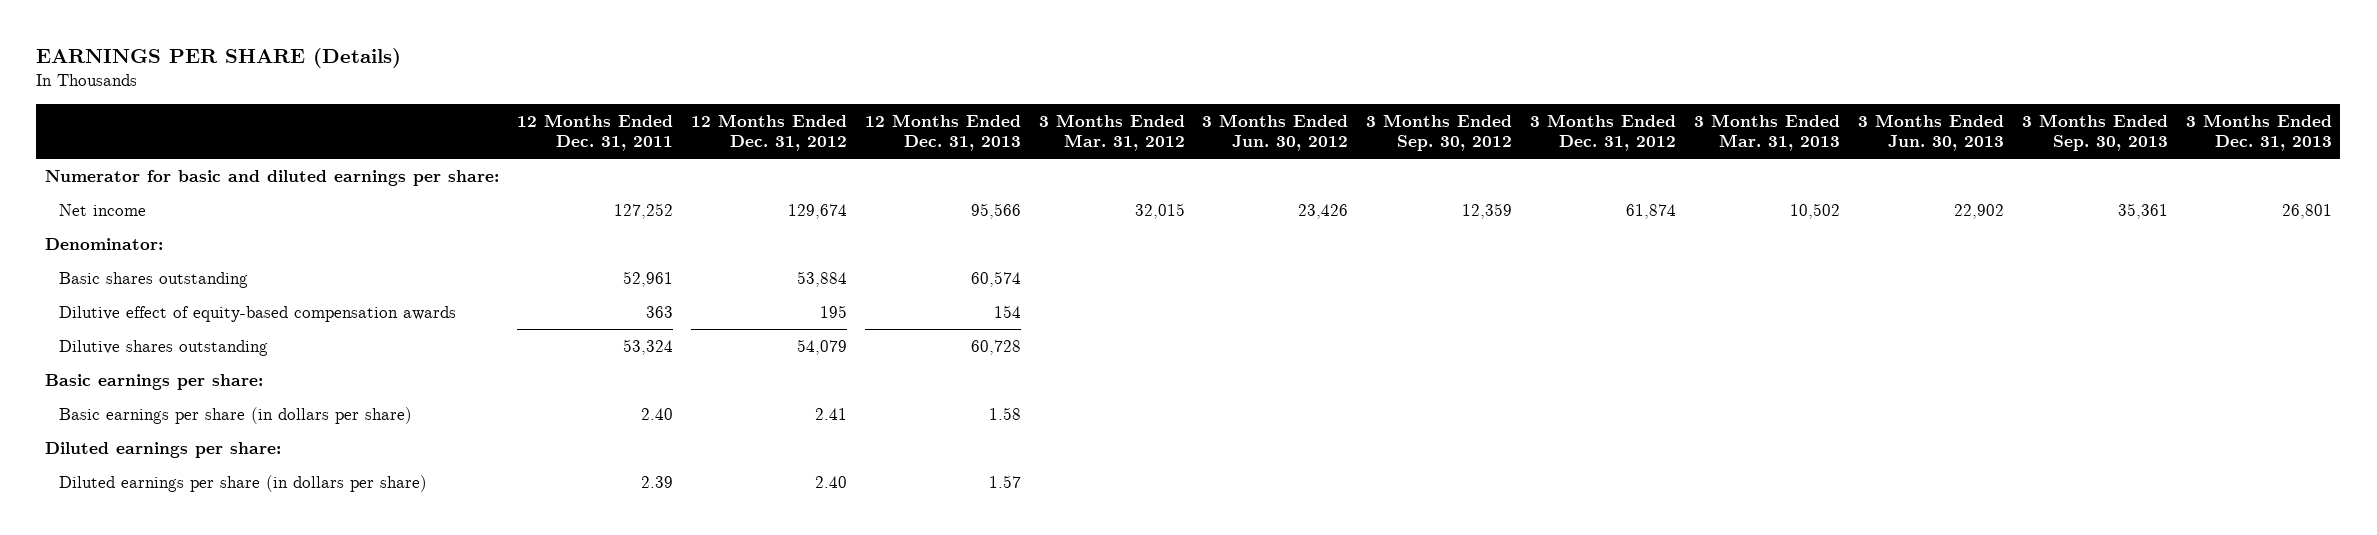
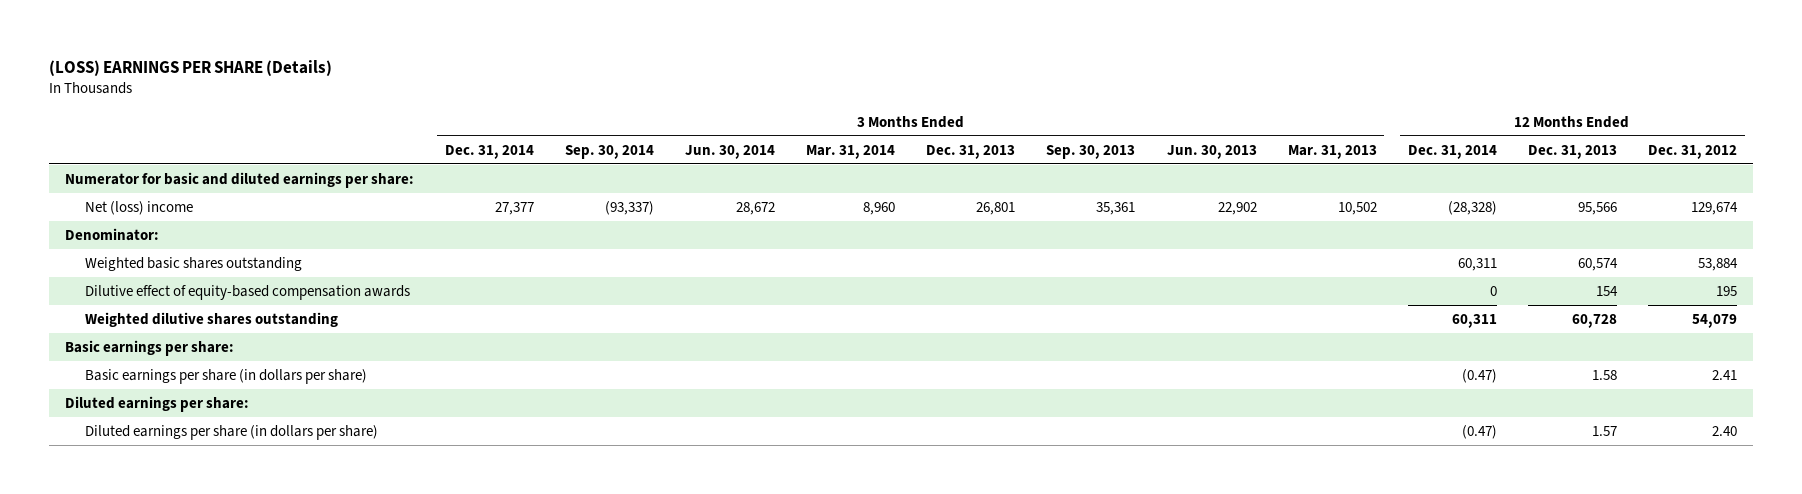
[36,48,402,69] EARNINGS PER SHARE (Details) -> [49,59,333,76] (LOSS) EARNINGS PER SHARE (Details)
[517,113,674,152] 12 Months Ended Dec. 31, 2011 -> none
[1038,113,1185,152] 3 Months Ended Mar. 31, 2012 -> none
[1202,113,1349,152] 3 Months Ended Jun. 30, 2012 -> none
[1366,113,1513,152] 3 Months Ended Sep. 30, 2012 -> none
[1530,113,1677,152] 3 Months Ended Dec. 31, 2012 -> none
none -> [444,144,534,159] Dec. 31, 2014
none -> [565,144,655,159] Sep. 30, 2014
none -> [685,144,776,159] Jun. 30, 2014
none -> [806,144,896,159] Mar. 31, 2014
none -> [1407,144,1497,159] Dec. 31, 2014
[58,204,146,217] Net income -> [84,200,193,215] Net (loss) income
[58,272,248,289] Basic shares outstanding -> [84,256,302,271] Weighted basic shares outstanding
[58,340,268,357] Dilutive shares outstanding -> [84,311,338,327] Weighted dilutive shares outstanding

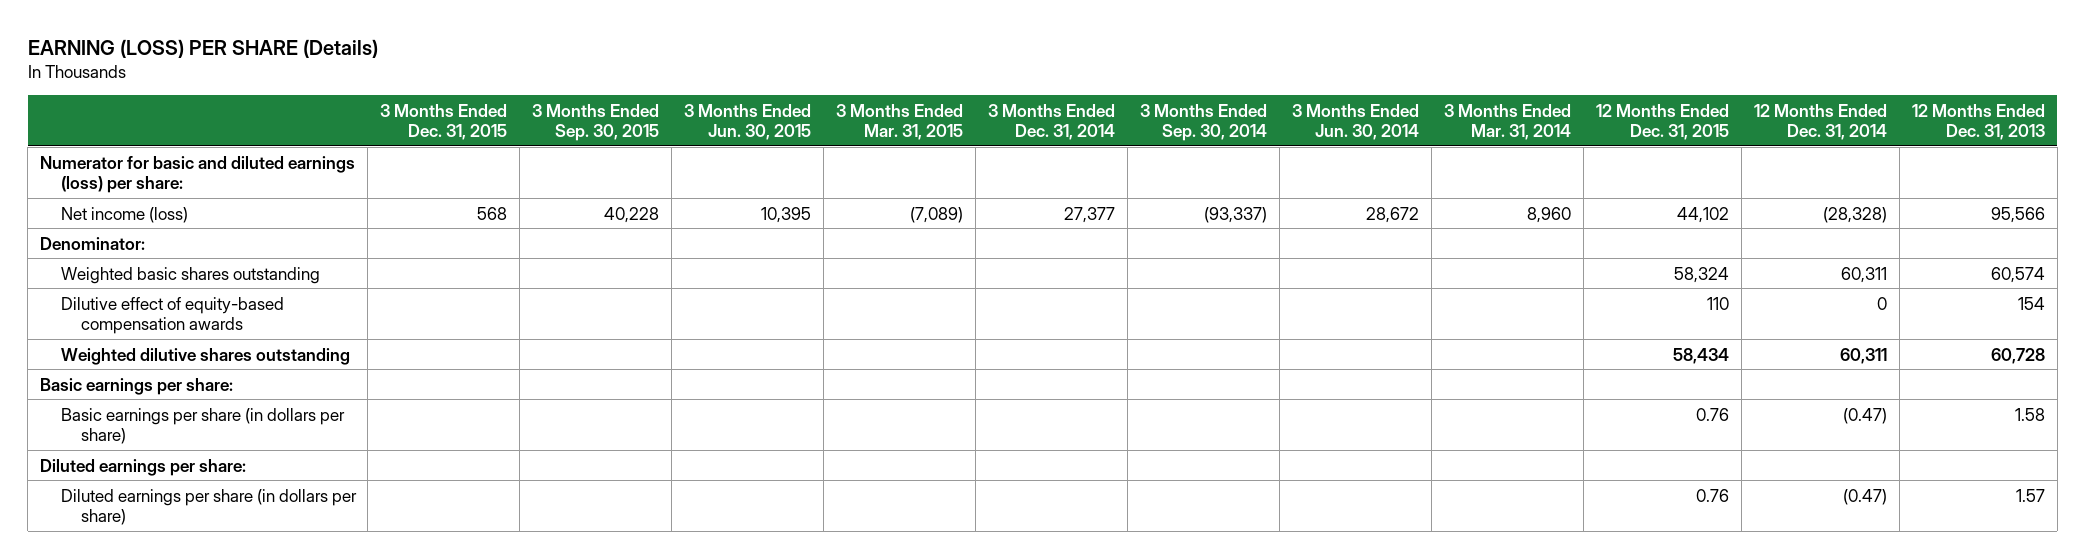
[49,59,333,76] (LOSS) EARNINGS PER SHARE (Details) -> [27,38,378,58] EARNING (LOSS) PER SHARE (Details)
[926,144,1016,159] Dec. 31, 2013 -> none
[1046,144,1136,159] Sep. 30, 2013 -> none
[1166,144,1257,159] Jun. 30, 2013 -> none
[1287,144,1377,159] Mar. 31, 2013 -> none
[1648,144,1738,159] Dec. 31, 2012 -> none
none -> [380,103,508,141] 3 Months Ended Dec. 31, 2015
none -> [532,103,660,142] 3 Months Ended Sep. 30, 2015
none -> [684,103,812,141] 3 Months Ended Jun. 30, 2015
none -> [836,103,964,141] 3 Months Ended Mar. 31, 2015
none -> [1595,103,1729,141] 12 Months Ended Dec. 31, 2015
[64,171,414,188] Numerator for basic and diluted earnings per share: -> [40,155,356,193] Numerator for basic and diluted earnings (loss) per share:
[84,200,193,215] Net (loss) income -> [60,206,188,223] Net income (loss)

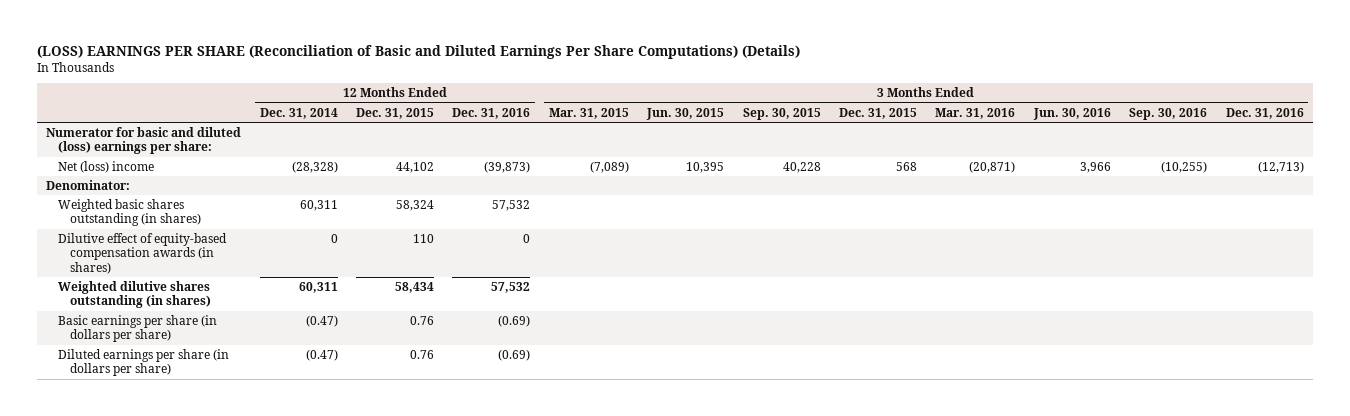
[27,38,378,58] EARNING (LOSS) PER SHARE (Details) -> [37,44,801,59] (LOSS) EARNINGS PER SHARE (Reconciliation of Basic and Diluted Earnings Per Share Computations) (Details)
[988,103,1116,141] 3 Months Ended Dec. 31, 2014 -> none
[1140,103,1268,142] 3 Months Ended Sep. 30, 2014 -> none
[1291,103,1419,141] 3 Months Ended Jun. 30, 2014 -> none
[1443,103,1571,141] 3 Months Ended Mar. 31, 2014 -> none
[1911,103,2045,141] 12 Months Ended Dec. 31, 2013 -> none
none -> [452,107,531,119] Dec. 31, 2016
none -> [935,107,1016,119] Mar. 31, 2016
none -> [1032,107,1111,120] Jun. 30, 2016
none -> [1129,107,1208,120] Sep. 30, 2016
none -> [1225,107,1304,119] Dec. 31, 2016
[40,155,356,193] Numerator for basic and diluted earnings (loss) per share: -> [46,126,242,155] Numerator for basic and diluted (loss) earnings per share:
[60,206,188,223] Net income (loss) -> [58,160,155,173] Net (loss) income
[40,377,234,395] Basic earnings per share: -> none
[60,266,320,284] Weighted basic shares outstanding -> [58,198,201,227] Weighted basic shares outstanding (in shares)
[60,296,284,334] Dilutive effect of equity-based compensation awards -> [58,232,228,274] Dilutive effect of equity-based compensation awards (in shares)
[60,347,350,365] Weighted dilutive shares outstanding -> [58,280,211,309] Weighted dilutive shares outstanding (in shares)
[40,458,247,476] Diluted earnings per share: -> none

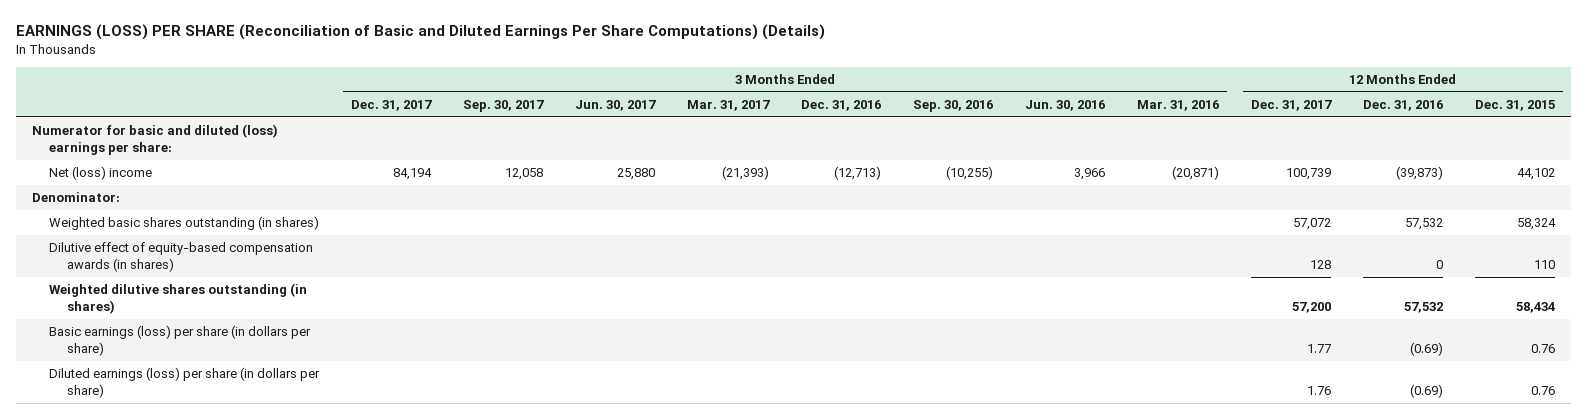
[37,44,801,59] (LOSS) EARNINGS PER SHARE (Reconciliation of Basic and Diluted Earnings Per Share Computations) (Details) -> [15,24,825,41] EARNINGS (LOSS) PER SHARE (Reconciliation of Basic and Diluted Earnings Per Share Computations) (Details)
[259,107,338,119] Dec. 31, 2014 -> none
[548,107,629,119] Mar. 31, 2015 -> none
[646,107,725,120] Jun. 30, 2015 -> none
[742,107,821,120] Sep. 30, 2015 -> none
[839,107,918,119] Dec. 31, 2015 -> none
none -> [351,99,433,111] Dec. 31, 2017
none -> [463,99,545,112] Sep. 30, 2017
none -> [575,99,657,111] Jun. 30, 2017
none -> [686,99,770,111] Mar. 31, 2017
none -> [1250,99,1332,111] Dec. 31, 2017
[58,314,218,343] Basic earnings per share (in dollars per share) -> [49,325,312,357] Basic earnings (loss) per share (in dollars per share)
[58,348,230,377] Diluted earnings per share (in dollars per share) -> [49,367,321,399] Diluted earnings (loss) per share (in dollars per share)

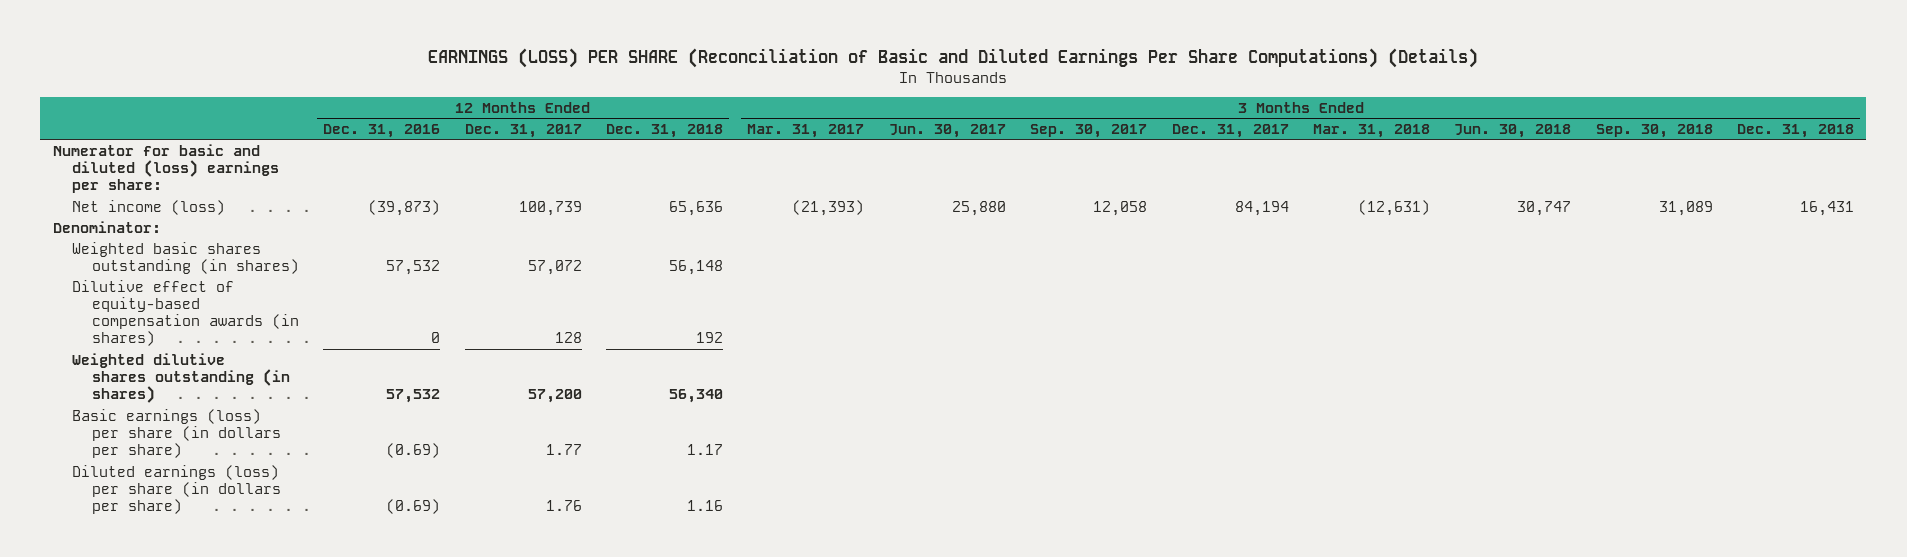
[800,99,881,111] Dec. 31, 2016 -> none
[912,99,993,112] Sep. 30, 2016 -> none
[1024,99,1105,111] Jun. 30, 2016 -> none
[1136,99,1219,111] Mar. 31, 2016 -> none
[1474,99,1555,111] Dec. 31, 2015 -> none
none -> [606,123,724,138] Dec. 31, 2018
none -> [1312,123,1430,138] Mar. 31, 2018
none -> [1454,123,1572,138] Jun. 30, 2018
none -> [1595,123,1713,138] Sep. 30, 2018
none -> [1736,123,1854,138] Dec. 31, 2018
[49,166,153,181] Net (loss) income -> [72,199,226,215] Net income (loss)

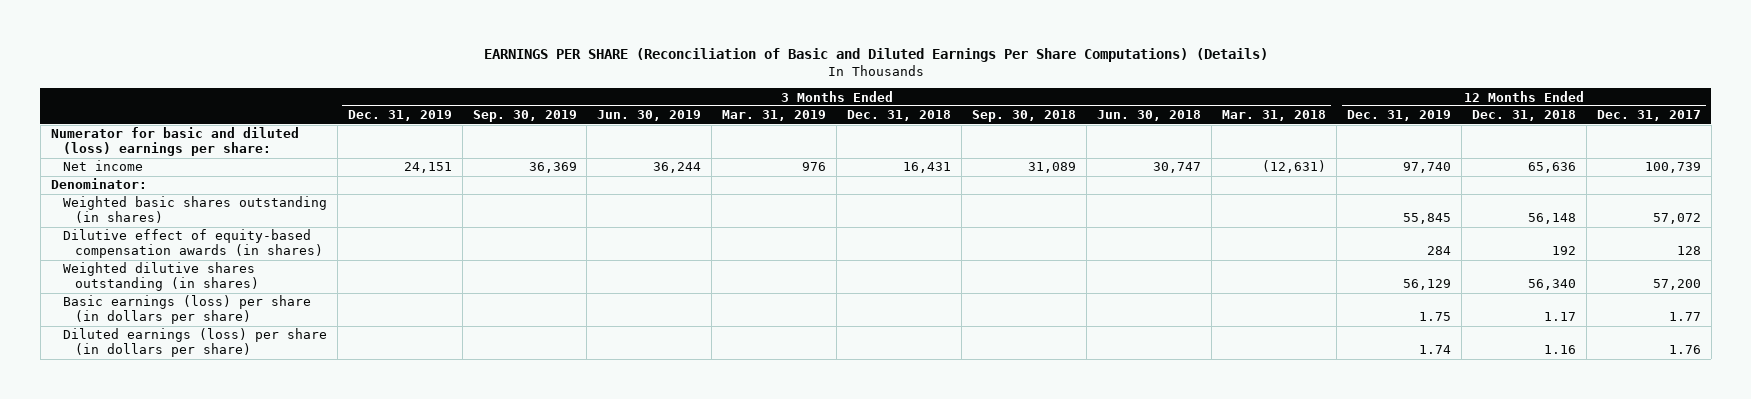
[428,47,1479,68] EARNINGS (LOSS) PER SHARE (Reconciliation of Basic and Diluted Earnings Per Share Computations) (Details) -> [483,48,1268,63] EARNINGS PER SHARE (Reconciliation of Basic and Diluted Earnings Per Share Computations) (Details)
[323,123,441,138] Dec. 31, 2016 -> none
[747,123,865,138] Mar. 31, 2017 -> none
[888,123,1006,138] Jun. 30, 2017 -> none
[1030,123,1148,138] Sep. 30, 2017 -> none
[1171,123,1289,138] Dec. 31, 2017 -> none
none -> [347,110,452,122] Dec. 31, 2019
none -> [472,110,577,123] Sep. 30, 2019
none -> [597,110,702,122] Jun. 30, 2019
none -> [722,110,827,122] Mar. 31, 2019
none -> [1346,110,1451,122] Dec. 31, 2019
[72,199,226,215] Net income (loss) -> [62,160,143,172] Net income

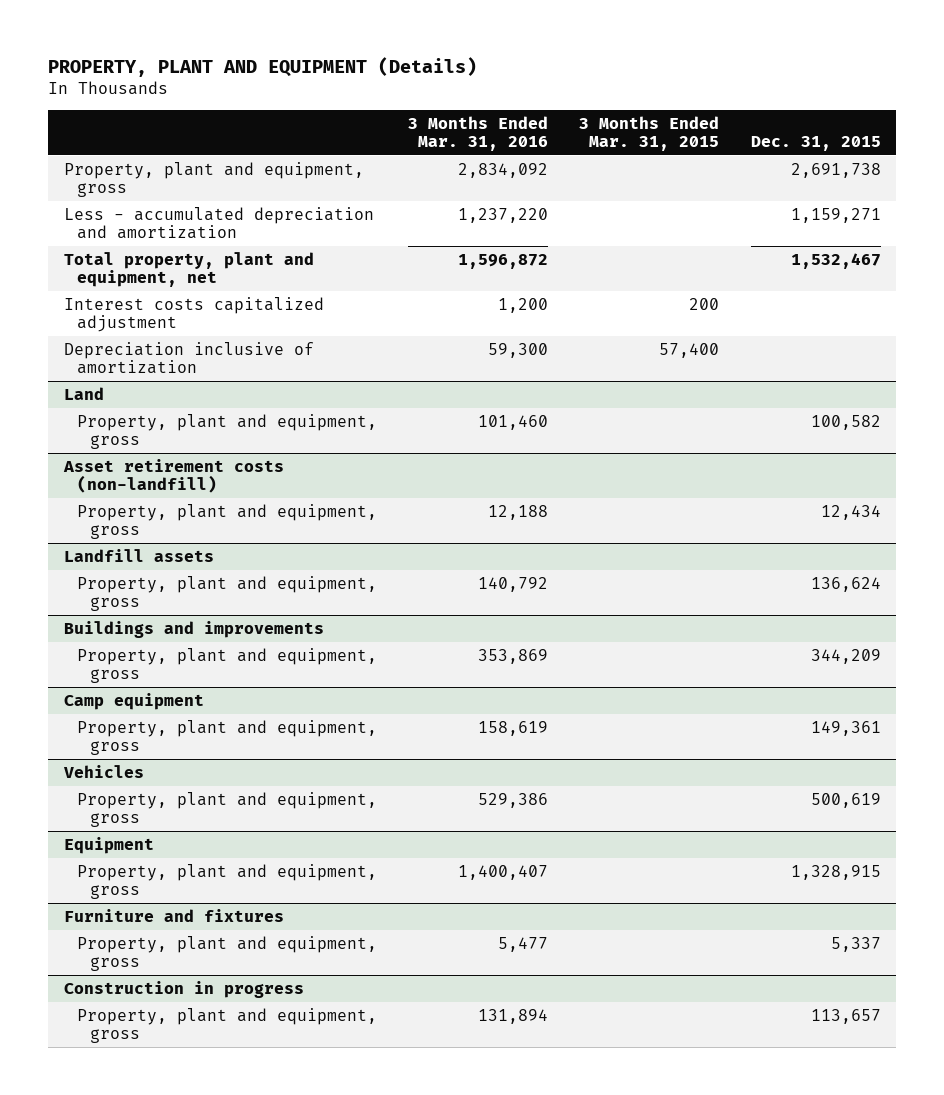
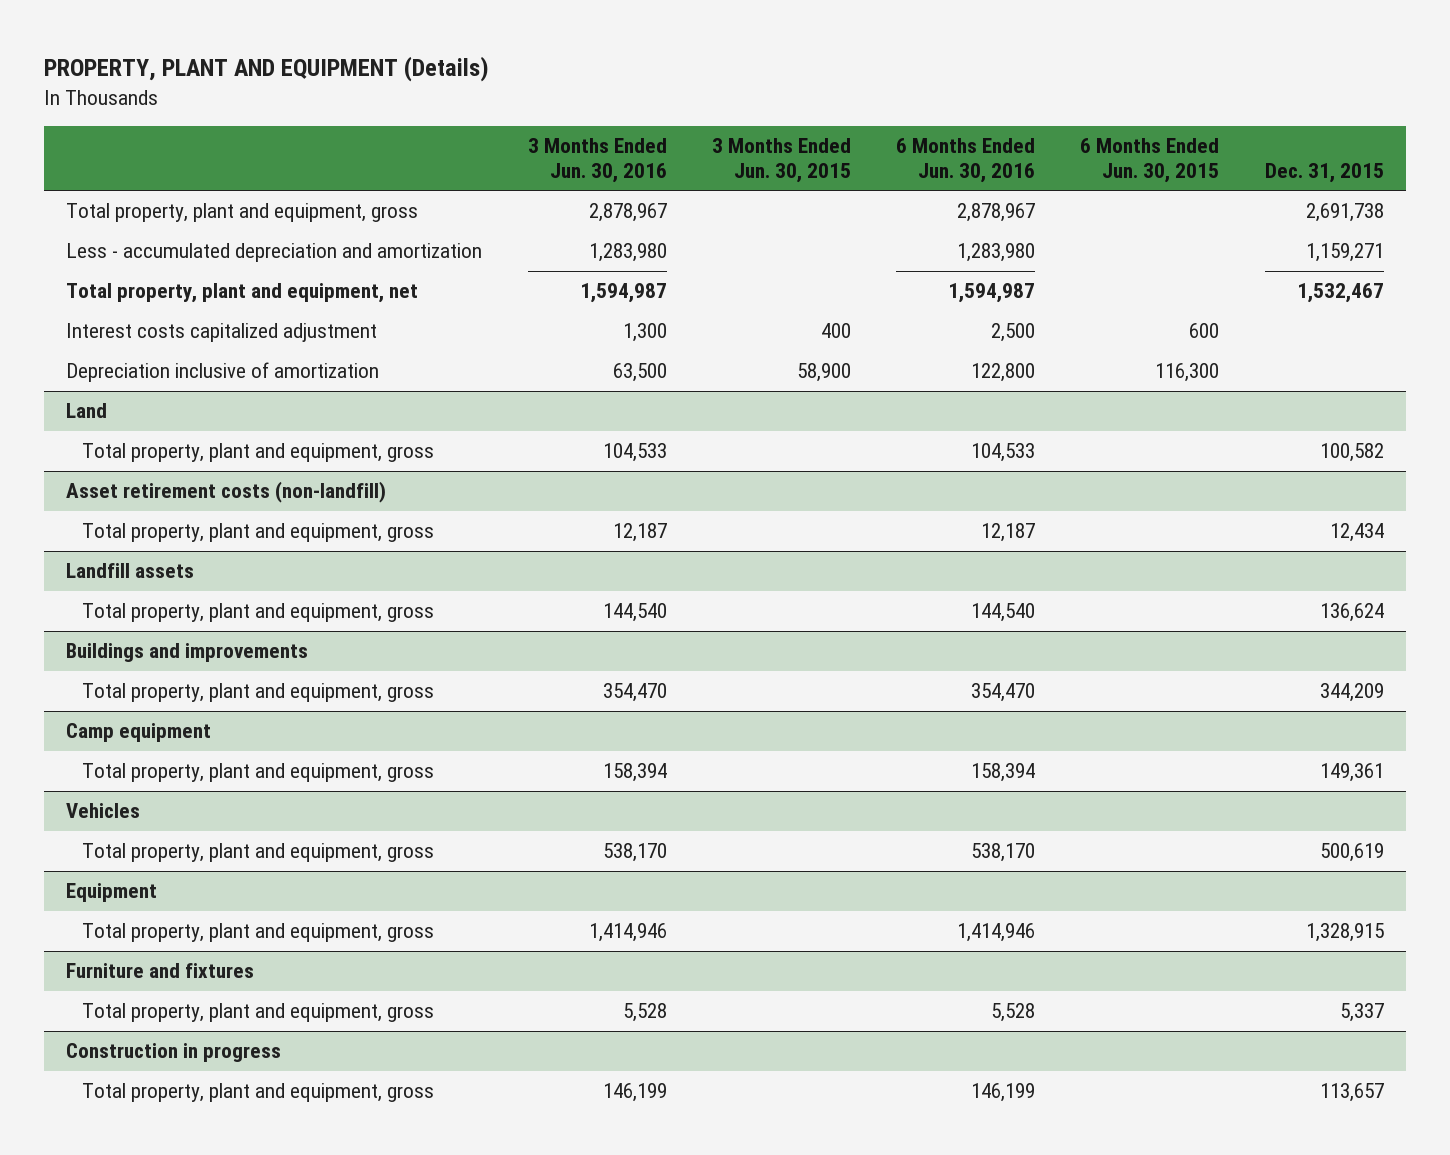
[407,115,548,152] 3 Months Ended Mar. 31, 2016 -> none
[579,115,720,152] 3 Months Ended Mar. 31, 2015 -> none
none -> [527,138,667,183] 3 Months Ended Jun. 30, 2016
none -> [711,138,851,183] 3 Months Ended Jun. 30, 2015
none -> [896,138,1036,183] 6 Months Ended Jun. 30, 2016
none -> [1080,138,1220,183] 6 Months Ended Jun. 30, 2015
[63,161,364,198] Property, plant and equipment, gross -> [66,203,419,223] Total property, plant and equipment, gross
[76,413,377,450] Property, plant and equipment, gross -> [81,443,434,463] Total property, plant and equipment, gross
[76,503,377,540] Property, plant and equipment, gross -> [81,523,434,543] Total property, plant and equipment, gross
[76,575,377,612] Property, plant and equipment, gross -> [81,603,434,623] Total property, plant and equipment, gross
[76,647,377,684] Property, plant and equipment, gross -> [81,683,434,703] Total property, plant and equipment, gross
[76,719,377,756] Property, plant and equipment, gross -> [81,763,434,783] Total property, plant and equipment, gross
[76,791,377,828] Property, plant and equipment, gross -> [81,843,434,863] Total property, plant and equipment, gross
[76,863,377,900] Property, plant and equipment, gross -> [81,923,434,943] Total property, plant and equipment, gross
[76,935,377,972] Property, plant and equipment, gross -> [81,1003,434,1023] Total property, plant and equipment, gross
[76,1007,377,1044] Property, plant and equipment, gross -> [81,1083,434,1103] Total property, plant and equipment, gross

